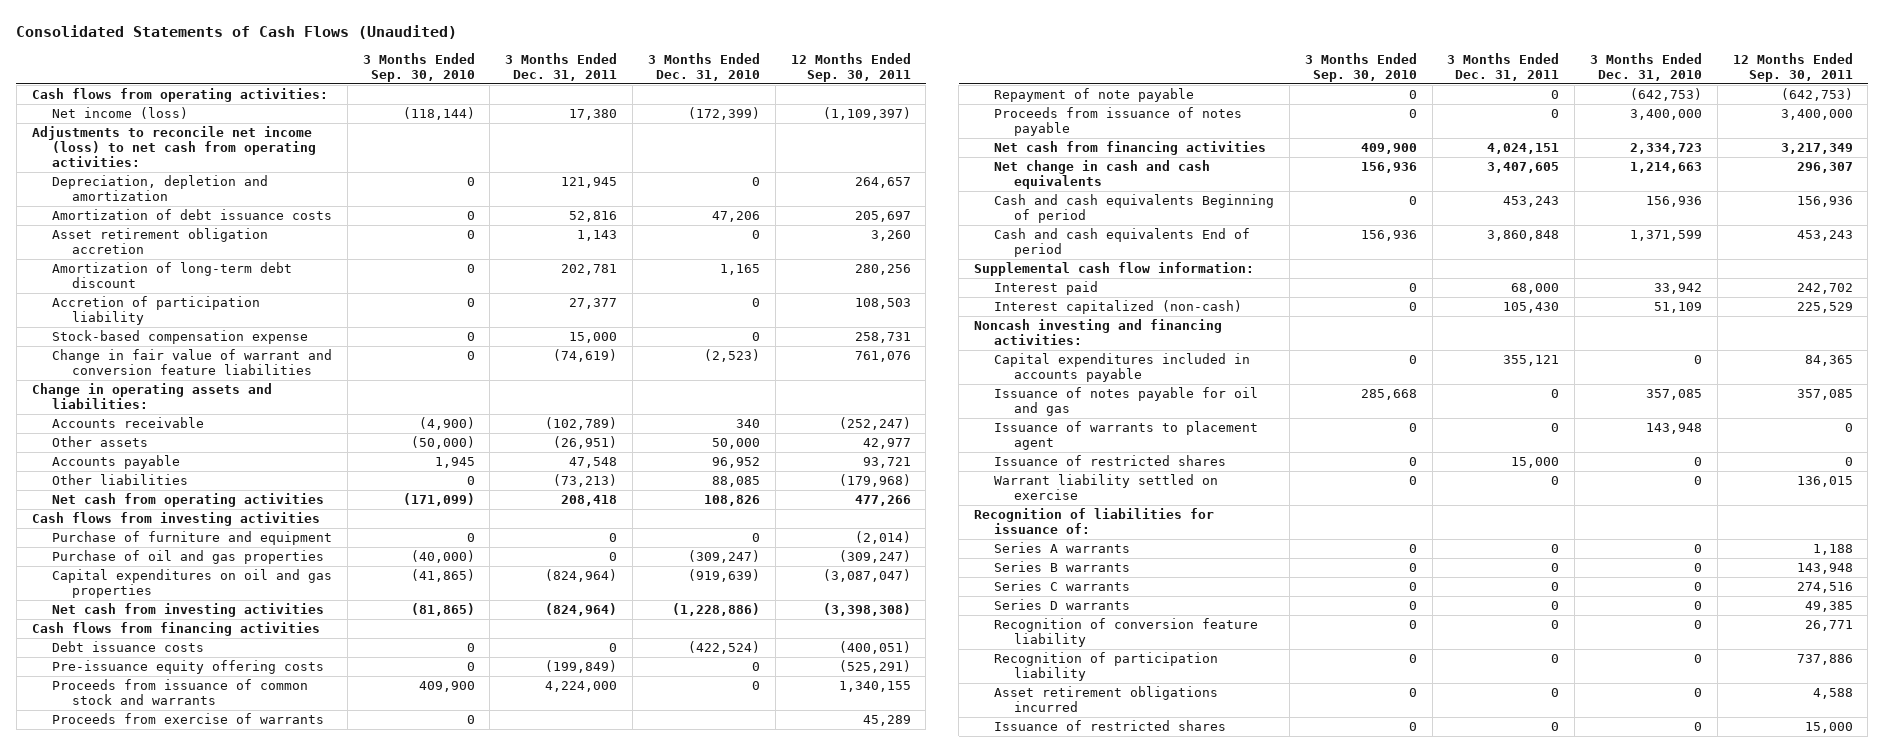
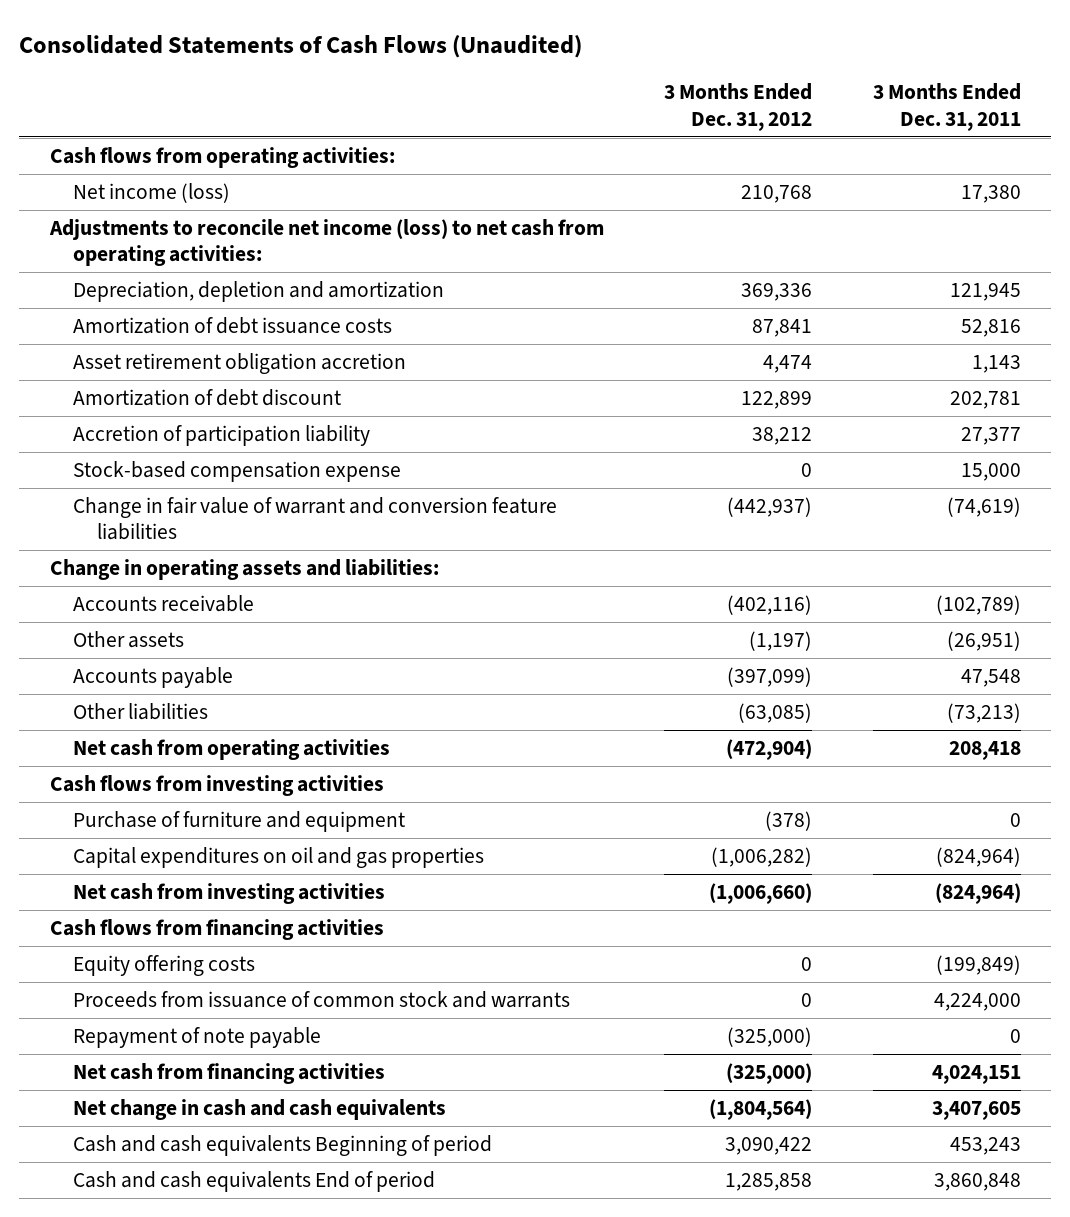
[362,52,475,83] 3 Months Ended Sep. 30, 2010 -> none
[647,52,760,82] 3 Months Ended Dec. 31, 2010 -> none
[790,52,911,83] 12 Months Ended Sep. 30, 2011 -> none
none -> [664,83,813,131] 3 Months Ended Dec. 31, 2012
[51,262,292,289] Amortization of long-term debt discount -> [73,389,342,407] Amortization of debt discount
[51,550,324,565] Purchase of oil and gas properties -> none
[51,641,204,653] Debt issuance costs -> none
[51,660,324,675] Pre-issuance equity offering costs -> [73,955,256,977] Equity offering costs
[51,713,324,725] Proceeds from exercise of warrants -> none
[994,107,1243,137] Proceeds from issuance of notes payable -> none
[973,262,1254,277] Supplemental cash flow information: -> none
[994,281,1099,296] Interest paid -> none
[994,300,1243,315] Interest capitalized (non-cash) -> none
[973,319,1222,346] Noncash investing and financing activities: -> none
[994,353,1251,383] Capital expenditures included in accounts payable -> none
[994,387,1259,417] Issuance of notes payable for oil and gas -> none
[994,421,1259,451] Issuance of warrants to placement agent -> none
[994,455,1227,467] Issuance of restricted shares -> none
[994,474,1219,501] Warrant liability settled on exercise -> none
[973,508,1214,535] Recognition of liabilities for issuance of: -> none
[994,542,1131,554] Series A warrants -> none
[994,561,1131,573] Series B warrants -> none
[994,580,1131,592] Series C warrants -> none
[994,599,1131,611] Series D warrants -> none
[994,618,1259,648] Recognition of conversion feature liability -> none
[994,652,1219,682] Recognition of participation liability -> none
[994,686,1219,713] Asset retirement obligations incurred -> none
[994,720,1227,732] Issuance of restricted shares -> none

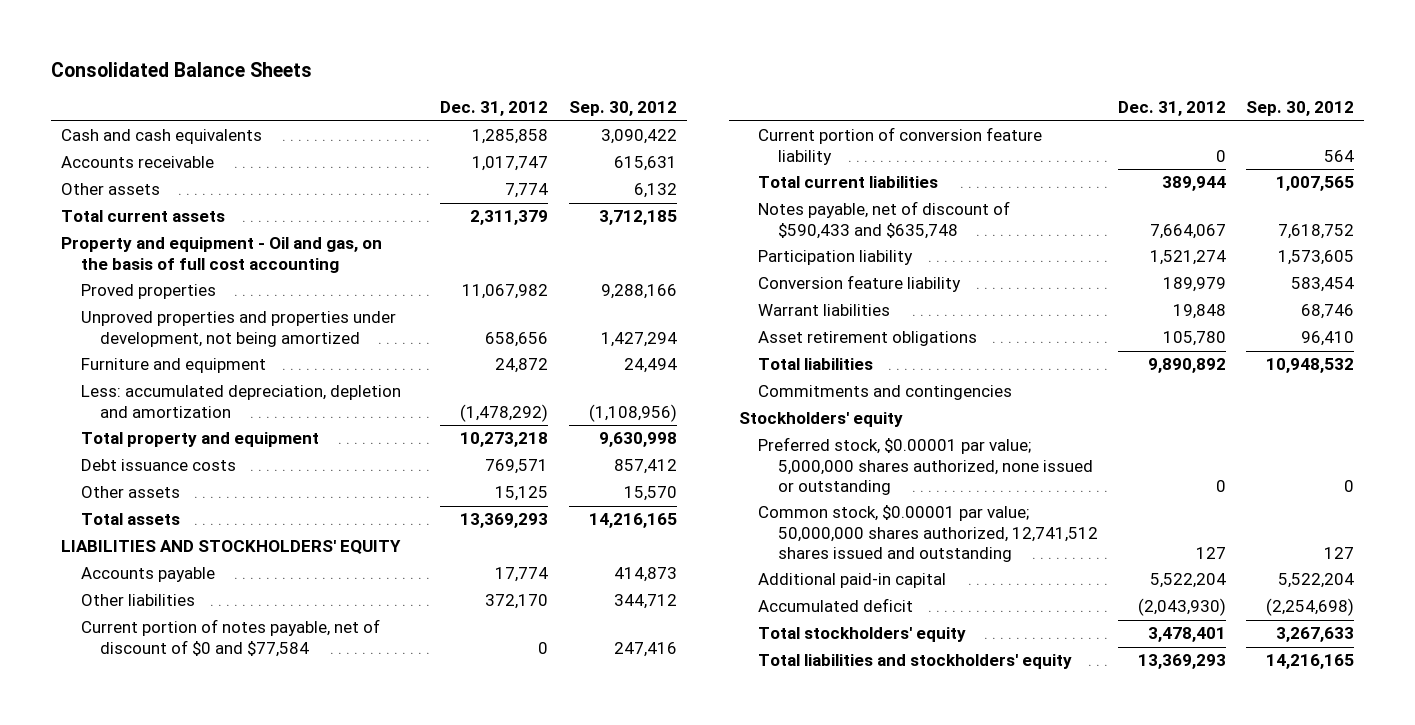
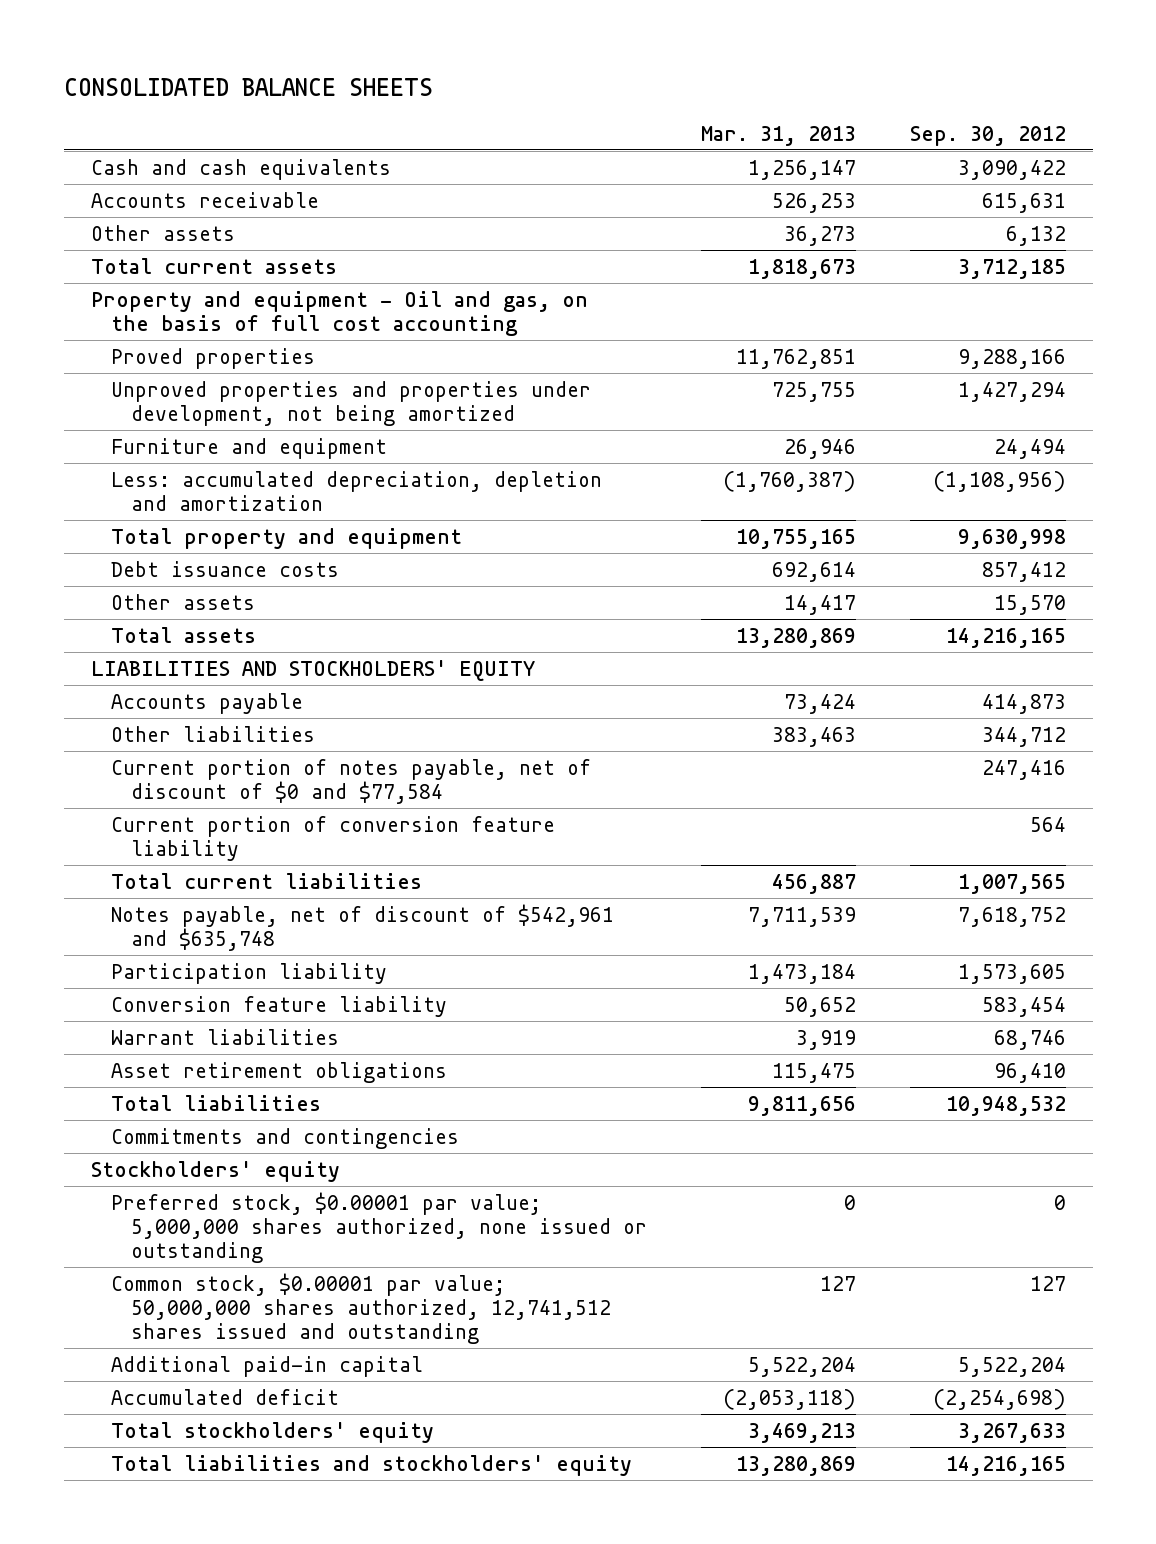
[51,62,313,78] Consolidated Balance Sheets -> [63,78,433,97] CONSOLIDATED BALANCE SHEETS
[440,101,549,117] Dec. 31, 2012 -> none
none -> [700,125,856,146] Mar. 31, 2013
[758,201,1011,239] Notes payable, net of discount of $590,433 and $635,748 -> [110,903,614,951] Notes payable, net of discount of $542,961 and $635,748

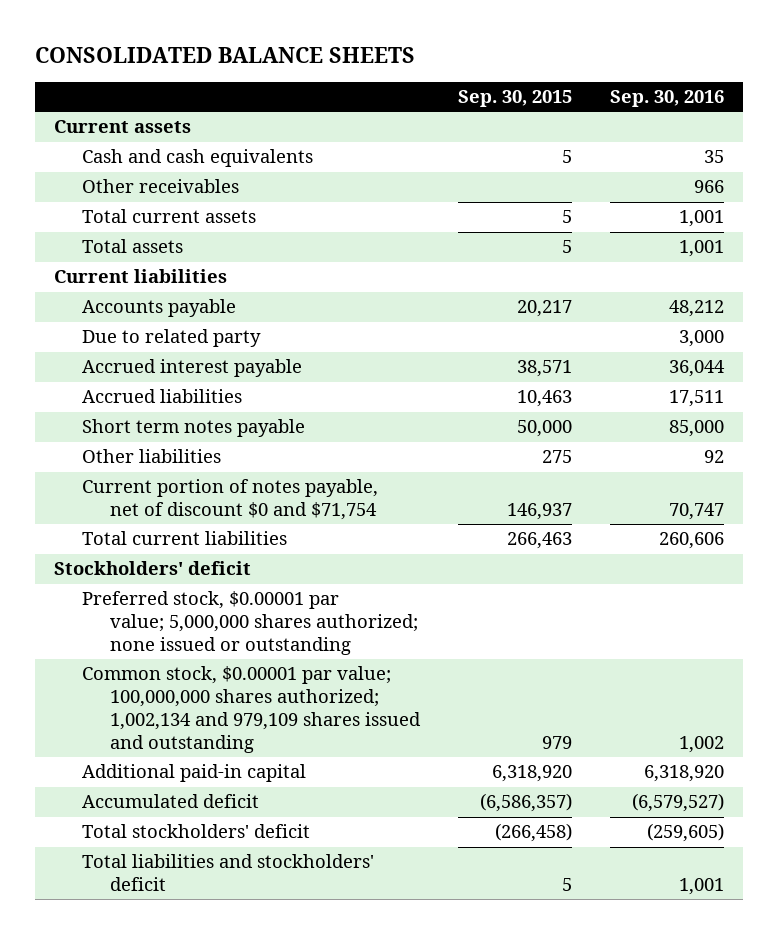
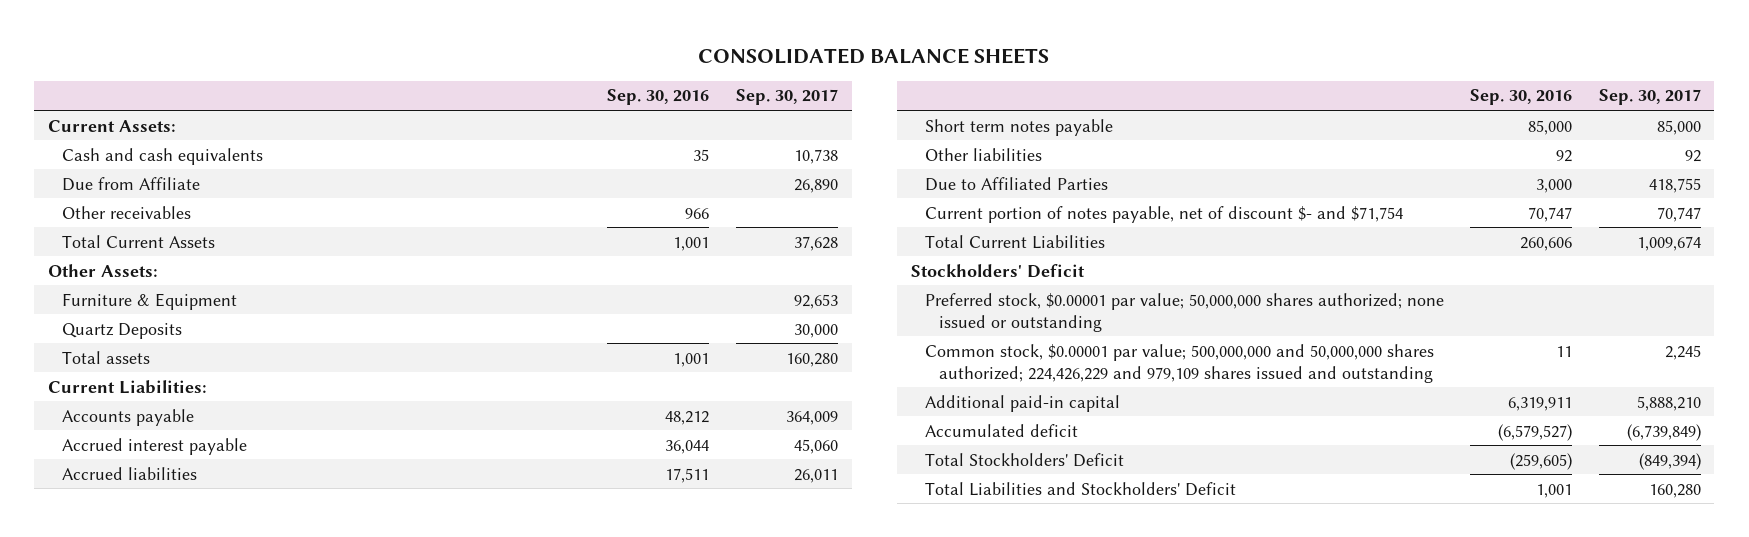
[458,90,573,108] Sep. 30, 2015 -> none
none -> [736,89,839,106] Sep. 30, 2017
[53,120,191,134] Current assets -> [47,119,176,132] Current Assets:
none -> [61,176,200,191] Due from Affiliate
[81,209,256,224] Total current assets -> [61,234,215,248] Total Current Assets
none -> [47,263,158,277] Other Assets:
none -> [61,292,237,310] Furniture & Equipment
none -> [61,322,182,339] Quartz Deposits
[53,269,227,284] Current liabilities -> [47,379,207,394] Current Liabilities:
[81,329,261,348] Due to related party -> none
none -> [924,176,1108,191] Due to Affiliated Parties
[81,479,378,521] Current portion of notes payable, net of discount $0 and $71,754 -> [924,205,1403,223] Current portion of notes payable, net of discount $- and $71,754
[81,531,287,546] Total current liabilities -> [924,234,1105,249] Total Current Liabilities
[53,561,251,576] Stockholders' deficit -> [910,263,1085,278] Stockholders' Deficit
[81,591,419,655] Preferred stock, $0.00001 par value; 5,000,000 shares authorized; none issued or outstanding -> [924,292,1444,332] Preferred stock, $0.00001 par value; 50,000,000 shares authorized; none issued or outstanding
[81,666,422,753] Common stock, $0.00001 par value; 100,000,000 shares authorized; 1,002,134 and 979,109 shares issued and outstanding -> [924,343,1434,383] Common stock, $0.00001 par value; 500,000,000 and 50,000,000 shares authorized; 224,426,229 and 979,109 shares issued and outstanding
[678,735,724,753] 1,002 -> [1556,345,1573,357] 11
[643,765,724,783] 6,318,920 -> [1508,396,1573,411] 6,319,911
[81,824,310,839] Total stockholders' deficit -> [924,452,1124,467] Total Stockholders' Deficit
[81,854,374,892] Total liabilities and stockholders' deficit -> [924,481,1236,496] Total Liabilities and Stockholders' Deficit

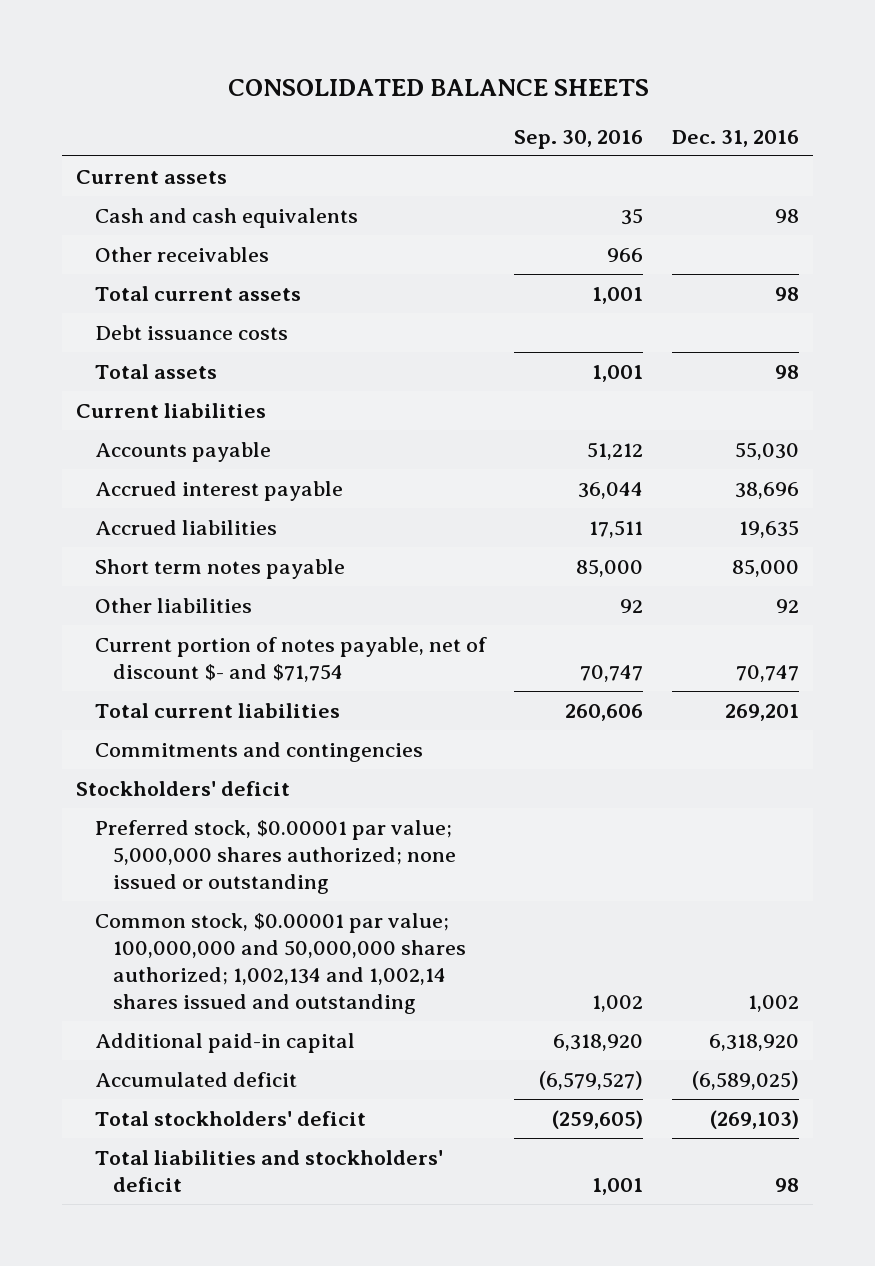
[736,89,839,106] Sep. 30, 2017 -> none
none -> [671,130,799,148] Dec. 31, 2016
[47,119,176,132] Current Assets: -> [76,169,228,184] Current assets
[61,176,200,191] Due from Affiliate -> none
[47,263,158,277] Other Assets: -> none
[61,292,237,310] Furniture & Equipment -> none
[61,322,182,339] Quartz Deposits -> none
[61,234,215,248] Total Current Assets -> [94,285,301,301] Total current assets
none -> [94,324,288,340] Debt issuance costs
[47,379,207,394] Current Liabilities: -> [76,402,267,418] Current liabilities
[665,410,710,425] 48,212 -> [587,441,644,460] 51,212
[924,176,1108,191] Due to Affiliated Parties -> none
[924,234,1105,249] Total Current Liabilities -> [94,702,340,718] Total current liabilities
none -> [94,741,423,762] Commitments and contingencies
[910,263,1085,278] Stockholders' Deficit -> [76,780,291,796] Stockholders' deficit
[924,292,1444,332] Preferred stock, $0.00001 par value; 50,000,000 shares authorized; none issued or outstanding -> [94,819,457,895] Preferred stock, $0.00001 par value; 5,000,000 shares authorized; none issued or outstanding
[924,343,1434,383] Common stock, $0.00001 par value; 500,000,000 and 50,000,000 shares authorized; 224,426,229 and 979,109 shares issued and outstanding -> [94,912,467,1015] Common stock, $0.00001 par value; 100,000,000 and 50,000,000 shares authorized; 1,002,134 and 1,002,14 shares issued and outstanding
[1556,345,1573,357] 11 -> [592,995,644,1013] 1,002
[1508,396,1573,411] 6,319,911 -> [553,1033,644,1051] 6,318,920
[924,452,1124,467] Total Stockholders' Deficit -> [94,1110,366,1126] Total stockholders' deficit
[924,481,1236,496] Total Liabilities and Stockholders' Deficit -> [94,1149,443,1192] Total liabilities and stockholders' deficit

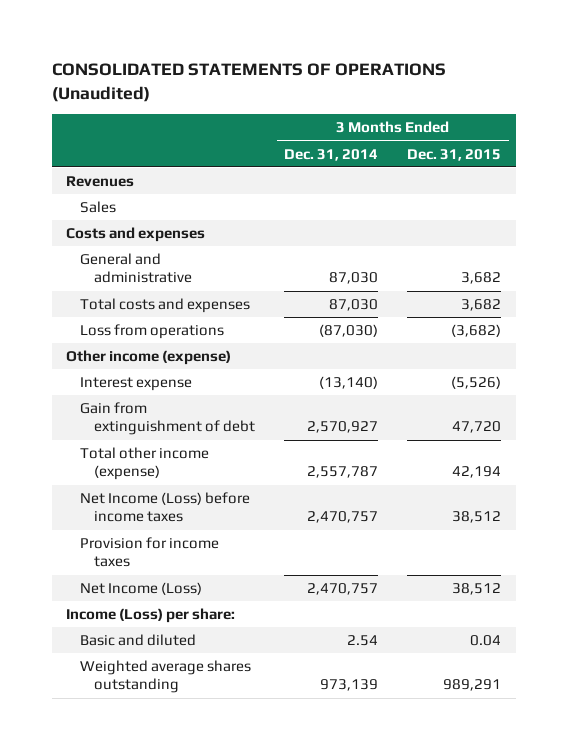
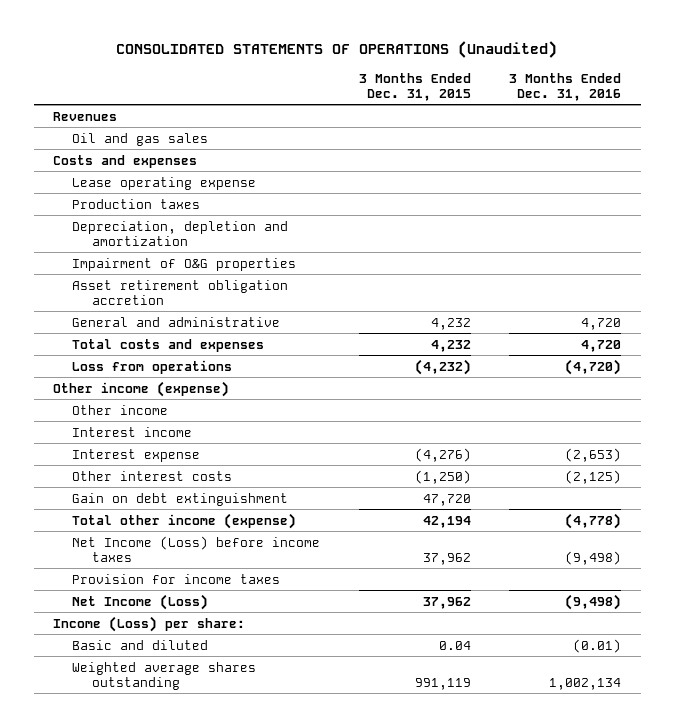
[284,148,379,161] Dec. 31, 2014 -> none
none -> [509,72,622,101] 3 Months Ended Dec. 31, 2016
[80,201,117,214] Sales -> none
none -> [72,132,209,146] Oil and gas sales
none -> [72,176,257,190] Lease operating expense
none -> [72,198,201,209] Production taxes
none -> [72,220,289,246] Depreciation, depletion and amortization
none -> [72,257,297,271] Impairment of O&G properties
none -> [72,279,289,305] Asset retirement obligation accretion
[461,272,502,285] 3,682 -> [430,317,471,330] 4,232
[461,299,502,312] 3,682 -> [430,339,471,352] 4,232
[451,324,502,338] (3,682) -> [414,358,471,375] (4,232)
none -> [72,404,169,415] Other income
none -> [72,426,193,437] Interest income
[451,376,502,390] (5,526) -> [414,447,471,462] (4,276)
none -> [72,470,233,481] Other interest costs
[80,402,256,436] Gain from extinguishment of debt -> [72,492,289,506] Gain on debt extinguishment
[452,511,502,524] 38,512 -> [422,552,471,565] 37,962
[452,583,502,596] 38,512 -> [422,596,471,609] 37,962
[443,679,502,692] 989,291 -> [414,677,471,690] 991,119

